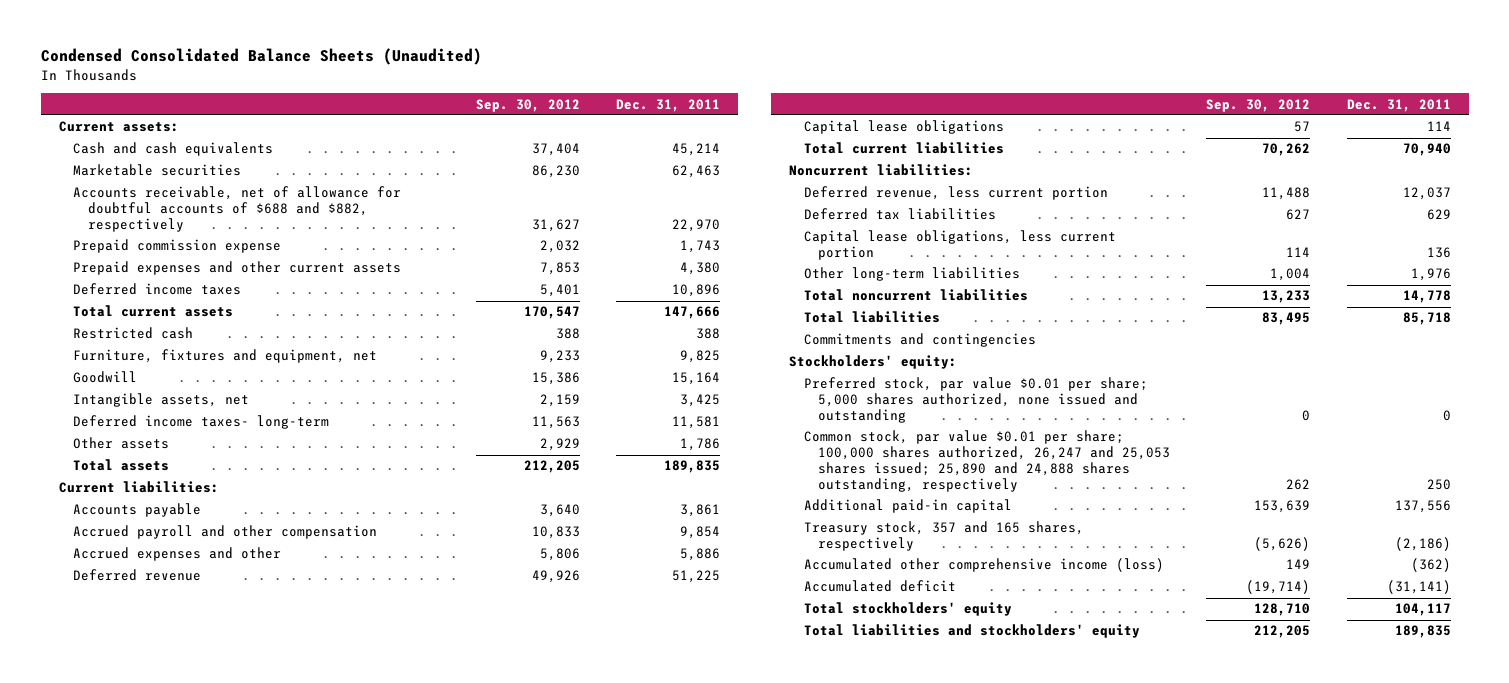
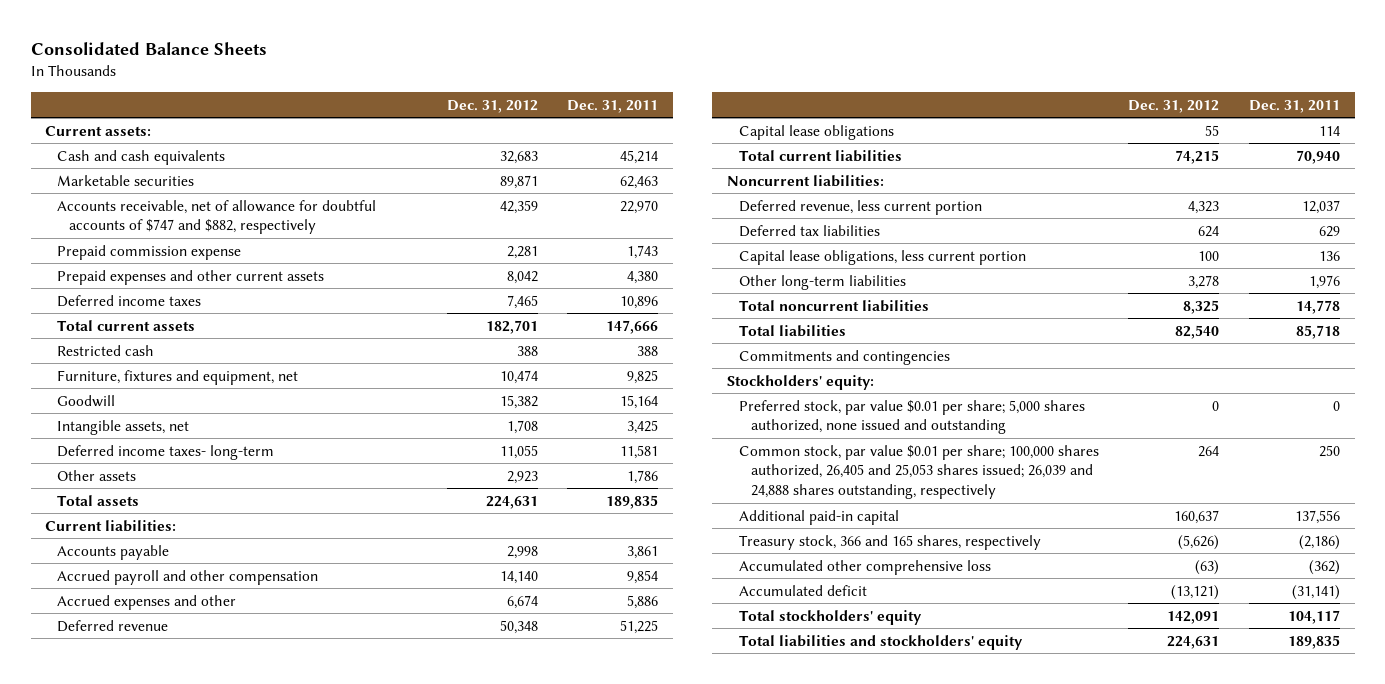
[40,48,482,66] Condensed Consolidated Balance Sheets (Unaudited) -> [30,42,267,56] Consolidated Balance Sheets
[475,98,580,112] Sep. 30, 2012 -> none
none -> [446,99,538,113] Dec. 31, 2012
[73,186,402,233] Accounts receivable, net of allowance for doubtful accounts of $688 and $882, respectively -> [57,199,377,235] Accounts receivable, net of allowance for doubtful accounts of $747 and $882, respectively
[803,430,1171,492] Common stock, par value $0.01 per share; 100,000 shares authorized, 26,247 and 25,053 shares issued; 25,890 and 24,888 shares outstanding, respectively -> [738,444,1099,500] Common stock, par value $0.01 per share; 100,000 shares authorized, 26,405 and 25,053 shares issued; 26,039 and 24,888 shares outstanding, respectively
[803,521,1084,552] Treasury stock, 357 and 165 shares, respectively -> [738,534,1041,550] Treasury stock, 366 and 165 shares, respectively
[803,558,1164,573] Accumulated other comprehensive income (loss) -> [738,559,991,575] Accumulated other comprehensive loss

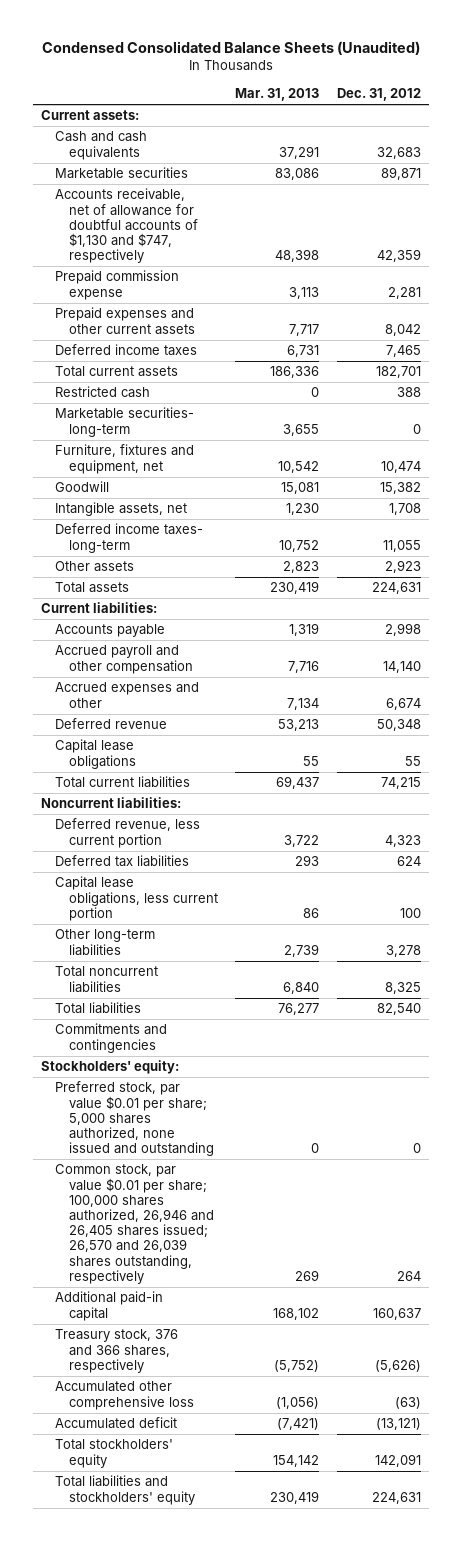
[30,42,267,56] Consolidated Balance Sheets -> [42,40,421,55] Condensed Consolidated Balance Sheets (Unaudited)
[567,99,659,113] Dec. 31, 2011 -> none
none -> [235,88,320,102] Mar. 31, 2013
[57,199,377,235] Accounts receivable, net of allowance for doubtful accounts of $747 and $882, respectively -> [55,188,198,264] Accounts receivable, net of allowance for doubtful accounts of $1,130 and $747, respectively
none -> [55,407,195,437] Marketable securities- long-term
[738,444,1099,500] Common stock, par value $0.01 per share; 100,000 shares authorized, 26,405 and 25,053 shares issued; 26,039 and 24,888 shares outstanding, respectively -> [55,1164,214,1284] Common stock, par value $0.01 per share; 100,000 shares authorized, 26,946 and 26,405 shares issued; 26,570 and 26,039 shares outstanding, respectively
[738,534,1041,550] Treasury stock, 366 and 165 shares, respectively -> [55,1329,179,1373] Treasury stock, 376 and 366 shares, respectively

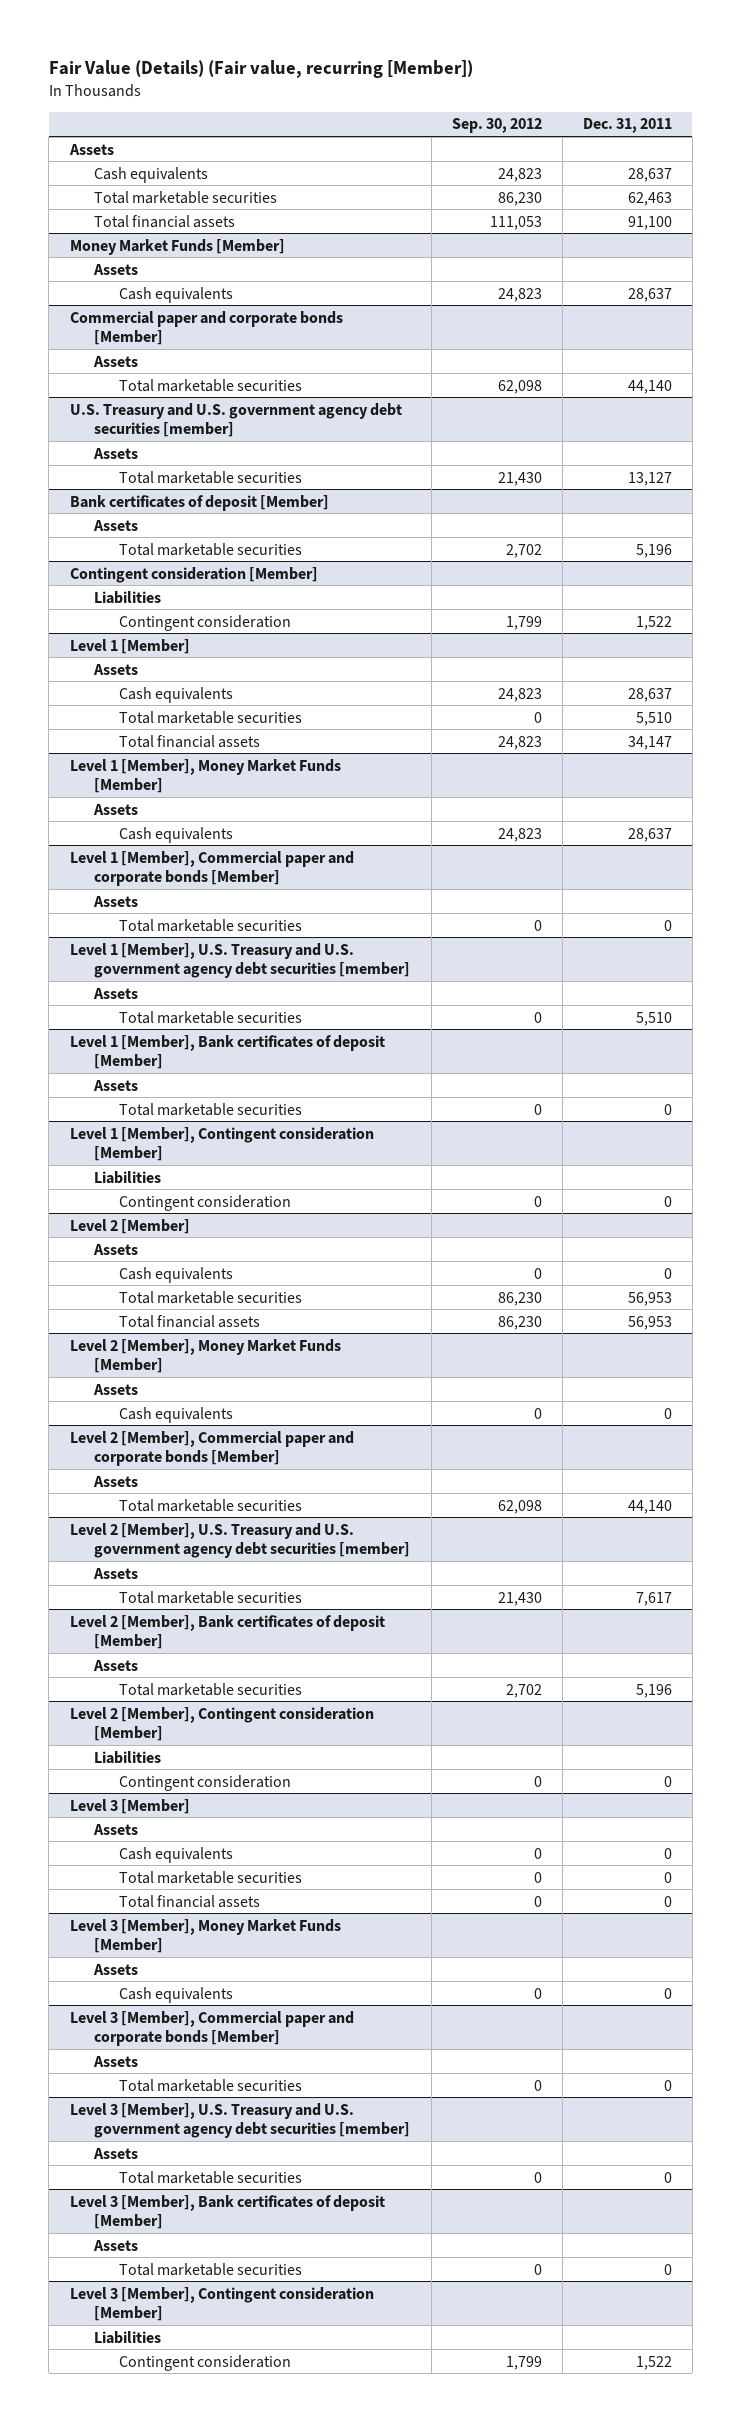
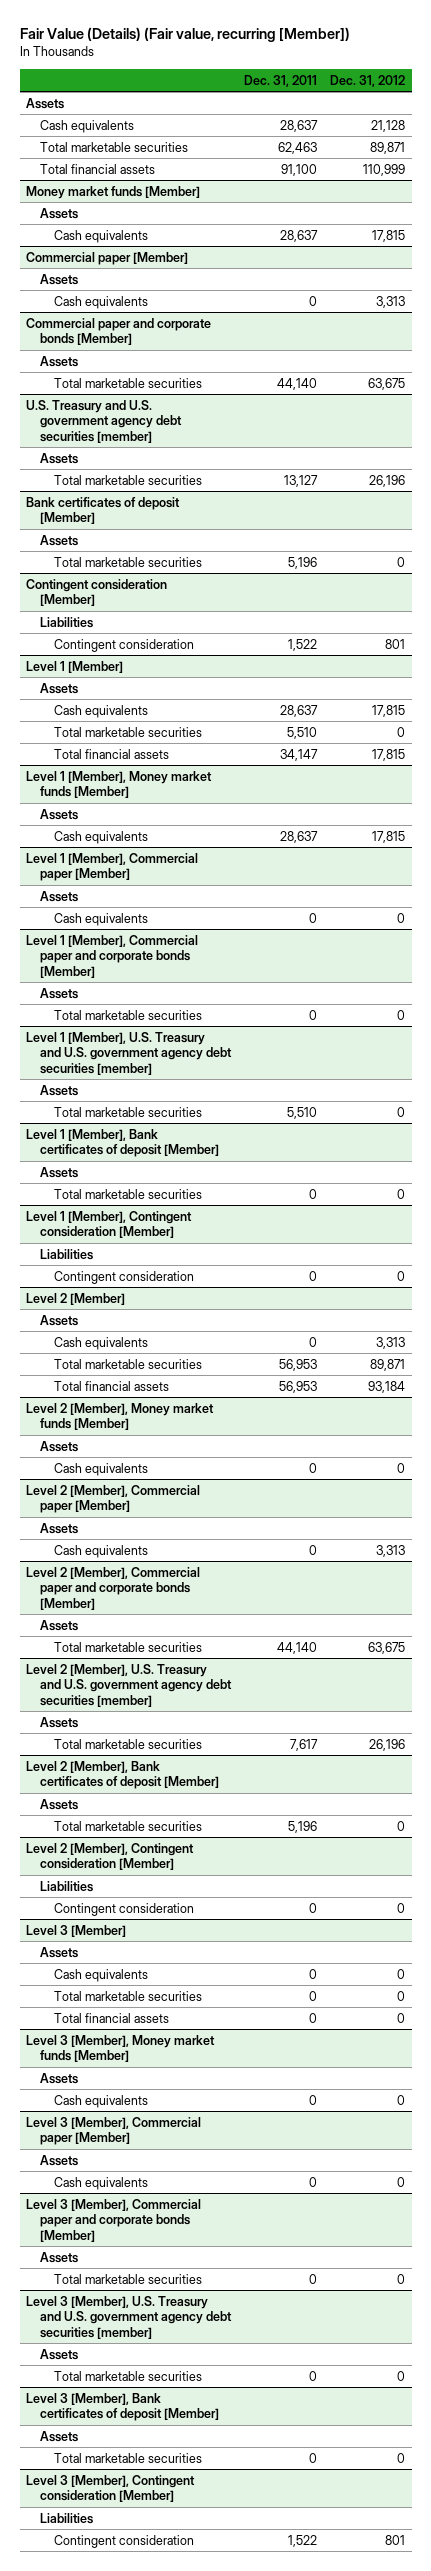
[451,118,542,134] Sep. 30, 2012 -> none
none -> [330,74,406,87] Dec. 31, 2012
[69,238,285,255] Money Market Funds [Member] -> [26,185,201,199] Money market funds [Member]
none -> [26,251,189,265] Commercial paper [Member]
none -> [40,273,79,285] Assets
none -> [54,295,149,309] Cash equivalents
[69,758,341,794] Level 1 [Member], Money Market Funds [Member] -> [26,770,213,799] Level 1 [Member], Money market funds [Member]
none -> [26,852,199,882] Level 1 [Member], Commercial paper [Member]
none -> [40,890,79,902] Assets
none -> [54,912,149,926] Cash equivalents
[69,1338,341,1374] Level 2 [Member], Money Market Funds [Member] -> [26,1402,215,1431] Level 2 [Member], Money market funds [Member]
none -> [26,1484,201,1514] Level 2 [Member], Commercial paper [Member]
none -> [40,1522,79,1534] Assets
none -> [54,1544,149,1558] Cash equivalents
[69,1918,341,1954] Level 3 [Member], Money Market Funds [Member] -> [26,2034,216,2063] Level 3 [Member], Money market funds [Member]
none -> [26,2116,202,2146] Level 3 [Member], Commercial paper [Member]
none -> [40,2154,79,2166] Assets
none -> [54,2176,149,2190] Cash equivalents

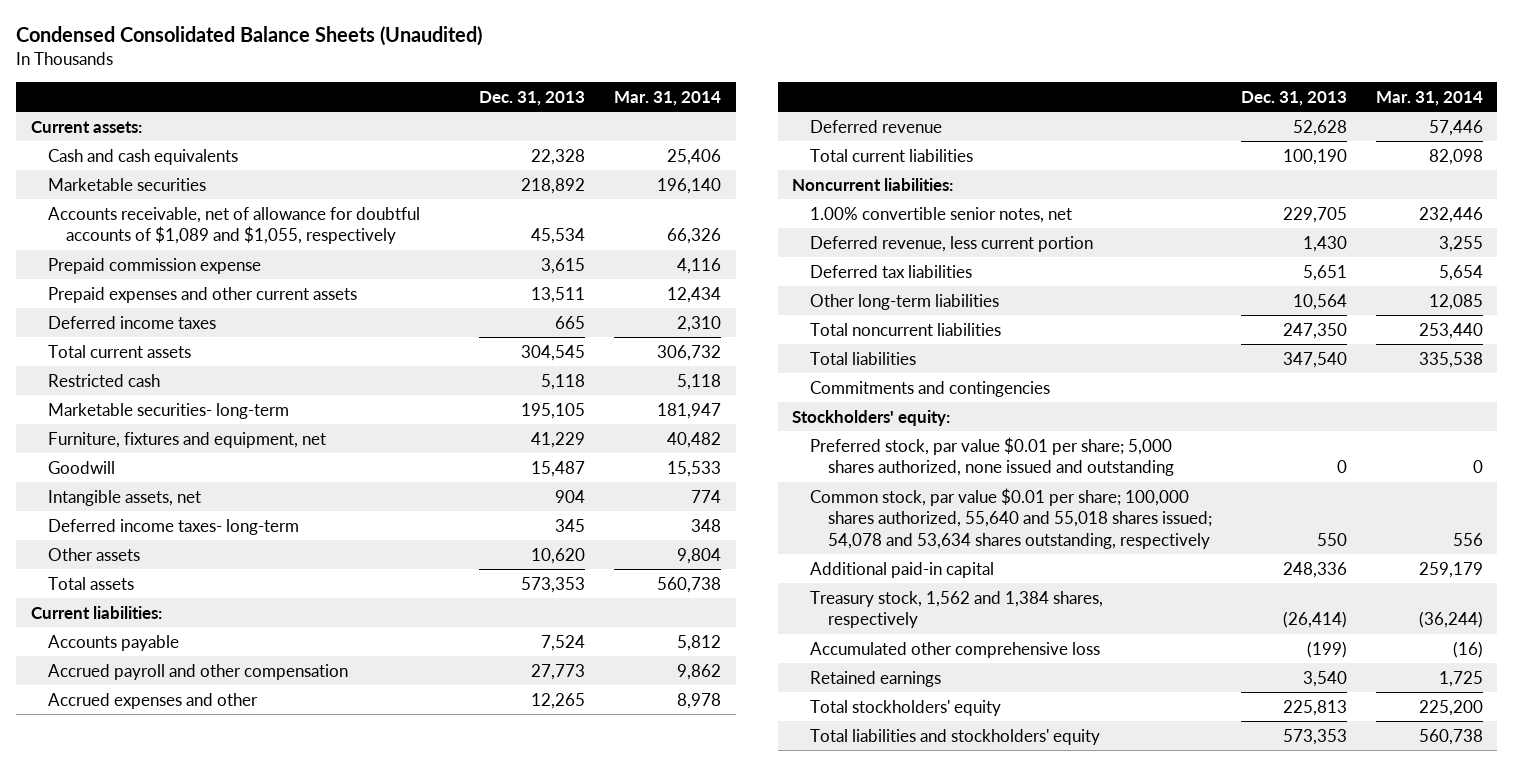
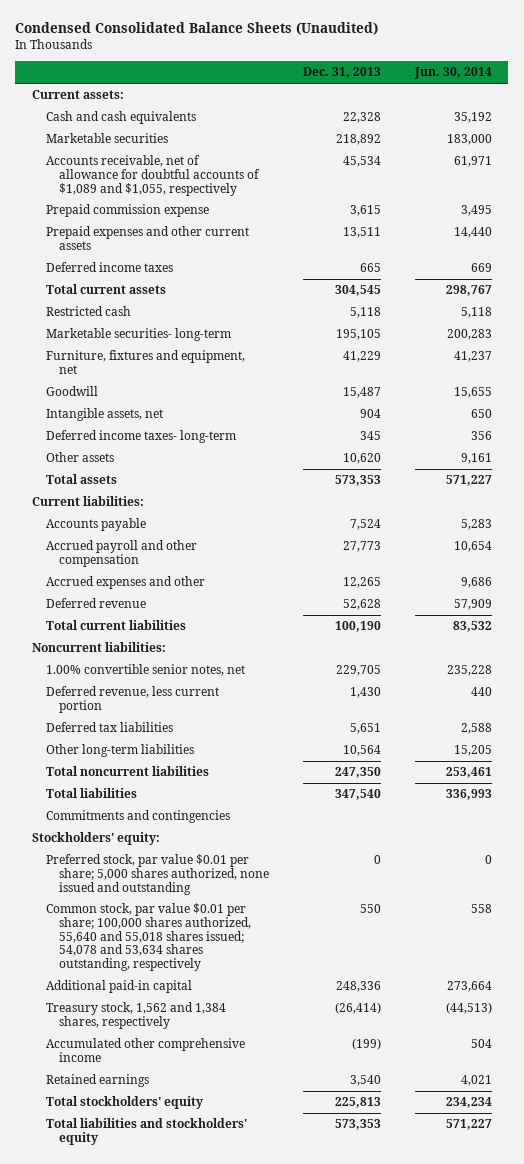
[614,90,722,106] Mar. 31, 2014 -> none
none -> [413,67,492,80] Jun. 30, 2014
[809,641,1100,658] Accumulated other comprehensive loss -> [45,1038,245,1062] Accumulated other comprehensive income

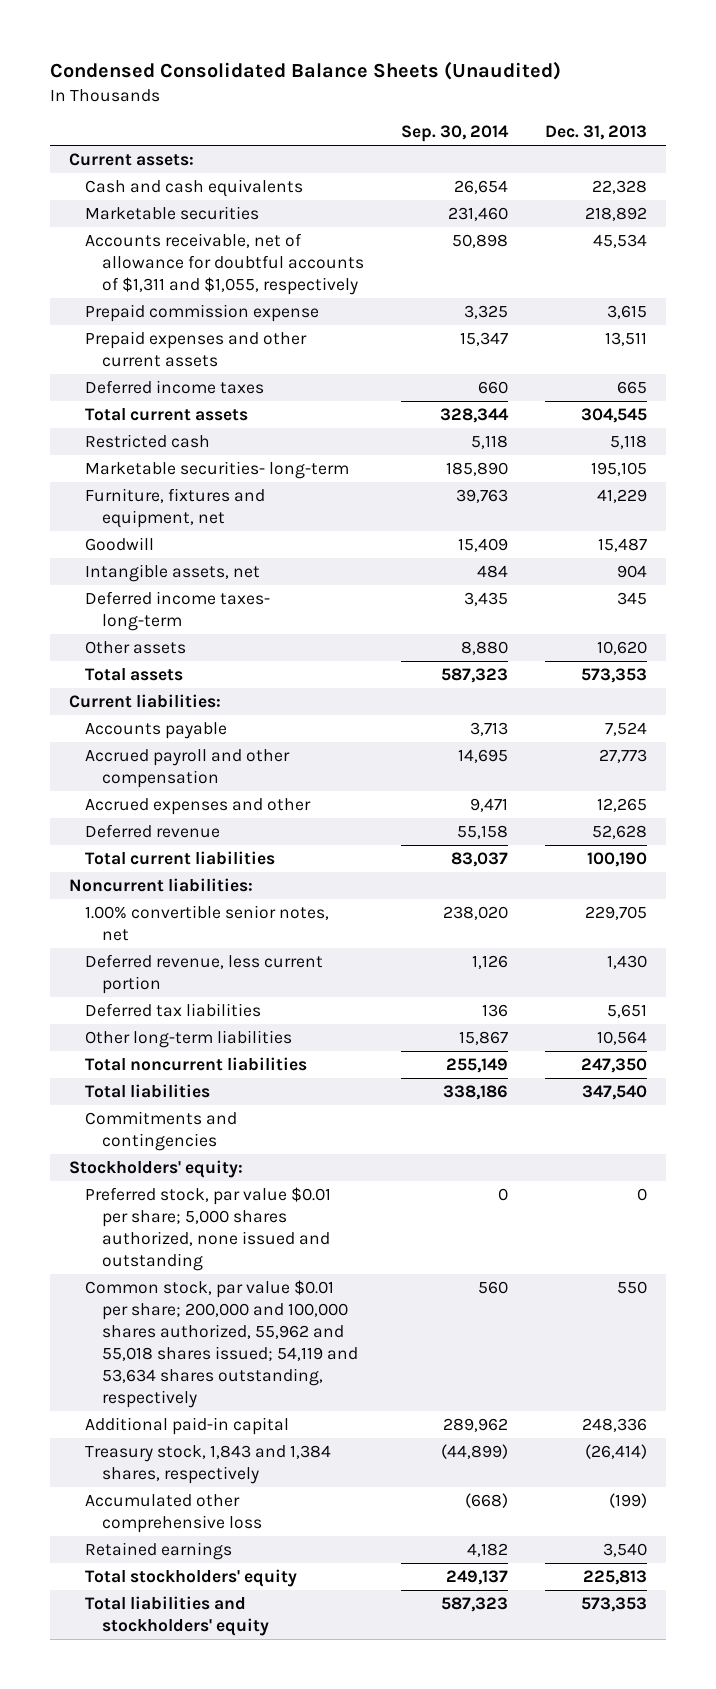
[413,67,492,80] Jun. 30, 2014 -> none
none -> [401,125,510,143] Sep. 30, 2014
[45,155,260,196] Accounts receivable, net of allowance for doubtful accounts of $1,089 and $1,055, respectively -> [85,232,364,295] Accounts receivable, net of allowance for doubtful accounts of $1,311 and $1,055, respectively
[45,903,251,971] Common stock, par value $0.01 per share; 100,000 shares authorized, 55,640 and 55,018 shares issued; 54,078 and 53,634 shares outstanding, respectively -> [85,1279,358,1408] Common stock, par value $0.01 per share; 200,000 and 100,000 shares authorized, 55,962 and 55,018 shares issued; 54,119 and 53,634 shares outstanding, respectively
[45,1002,226,1029] Treasury stock, 1,562 and 1,384 shares, respectively -> [85,1444,332,1484] Treasury stock, 1,843 and 1,384 shares, respectively
[45,1038,245,1062] Accumulated other comprehensive income -> [85,1493,262,1533] Accumulated other comprehensive loss

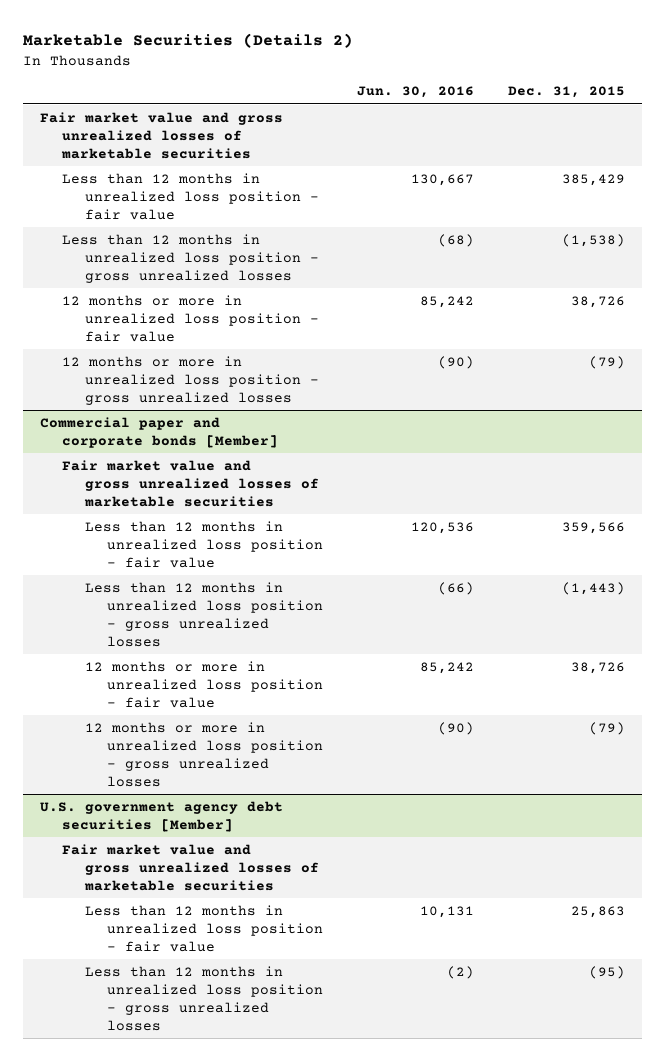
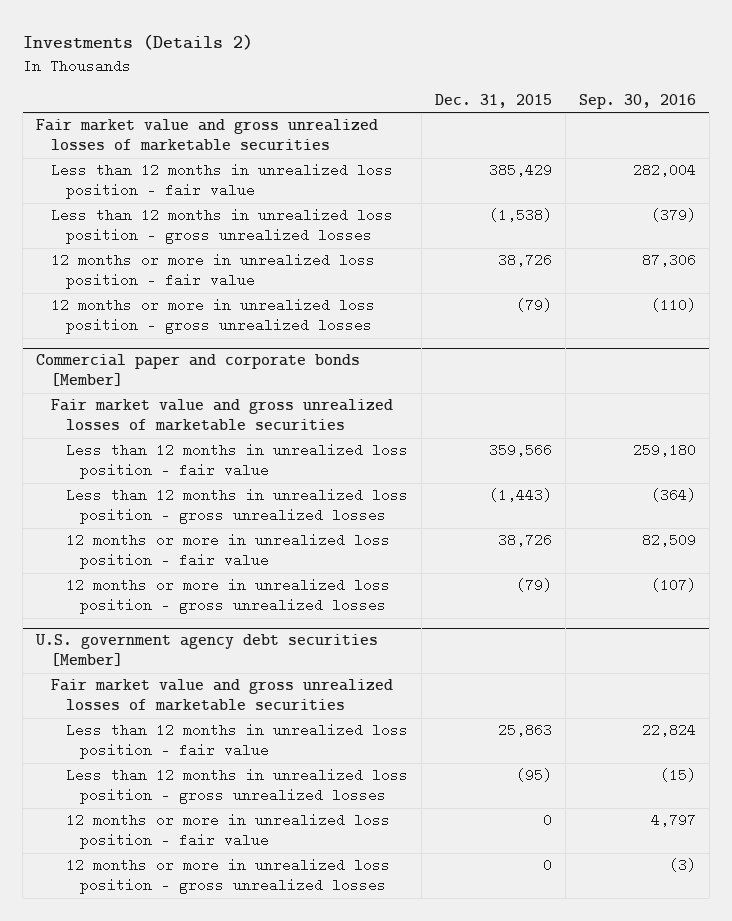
[23,33,354,49] Marketable Securities (Details 2) -> [22,34,253,51] Investments (Details 2)
[357,86,475,99] Jun. 30, 2016 -> none
none -> [578,93,696,109] Sep. 30, 2016
none -> [65,813,390,850] 12 months or more in unrealized loss position - fair value
none -> [65,858,390,895] 12 months or more in unrealized loss position - gross unrealized losses

